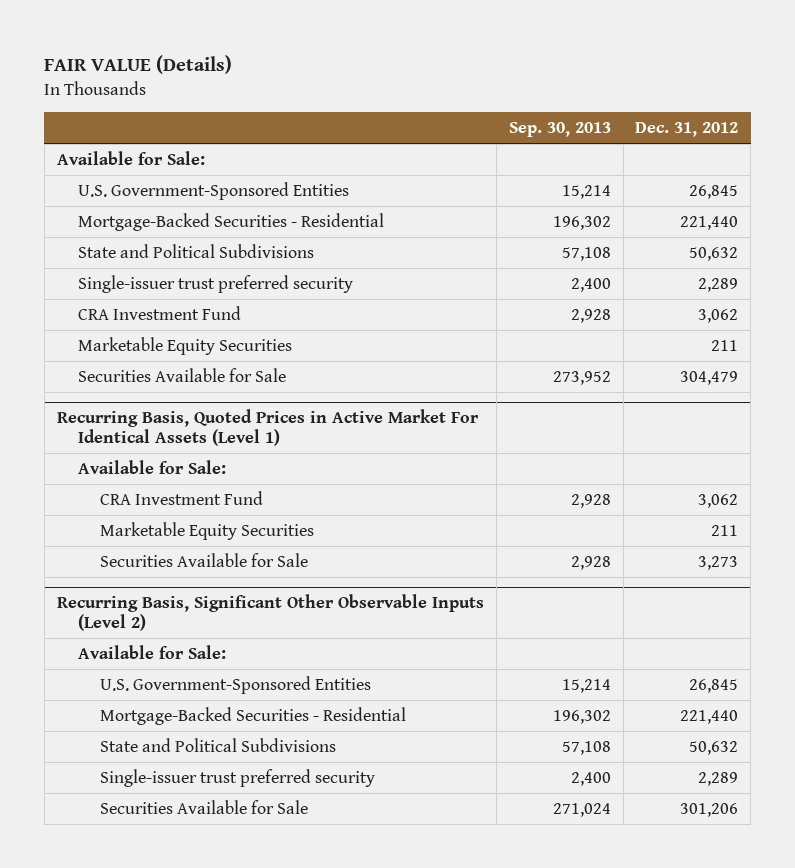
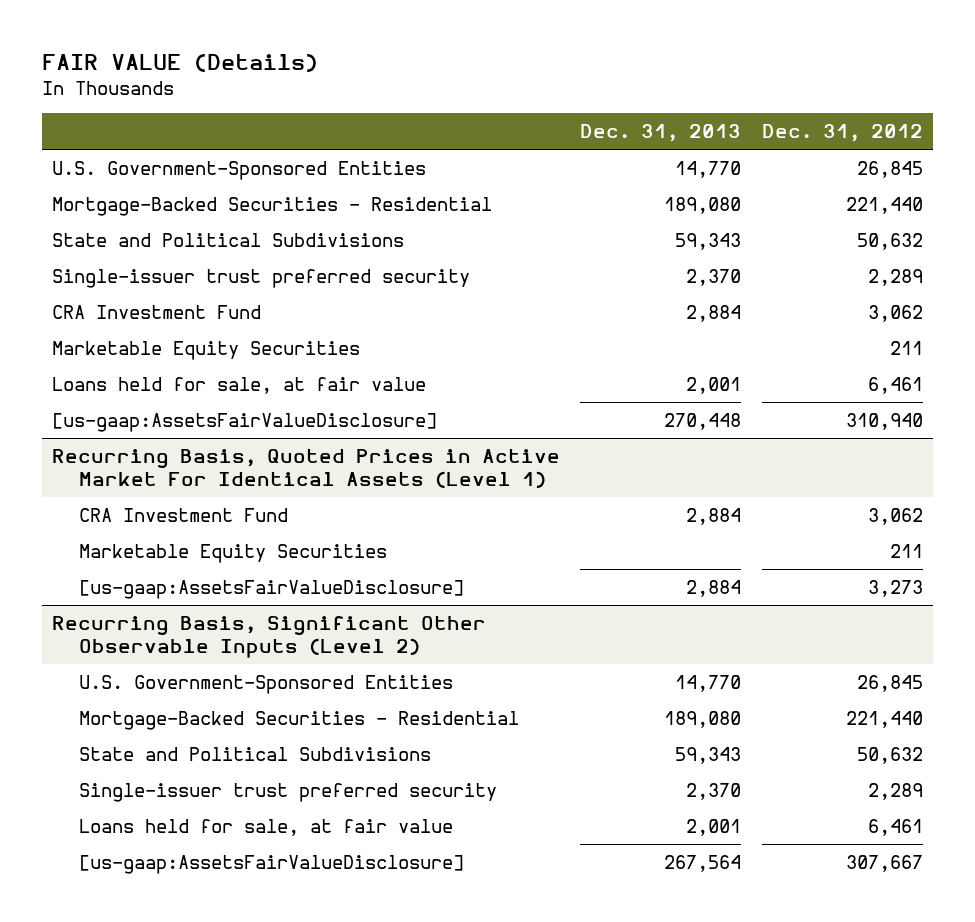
[508,122,611,138] Sep. 30, 2013 -> none
none -> [580,124,742,143] Dec. 31, 2013
[56,151,205,166] Available for Sale: -> none
[78,368,287,383] Securities Available for Sale -> none
none -> [52,376,427,394] Loans held for sale, at fair value
none -> [52,412,438,432] [us-gaap:AssetsFairValueDisclosure]
[78,460,227,475] Available for Sale: -> none
[99,553,308,568] Securities Available for Sale -> [79,579,465,599] [us-gaap:AssetsFairValueDisclosure]
[78,645,227,660] Available for Sale: -> none
[99,800,308,815] Securities Available for Sale -> none
none -> [79,818,454,836] Loans held for sale, at fair value
none -> [79,854,465,874] [us-gaap:AssetsFairValueDisclosure]

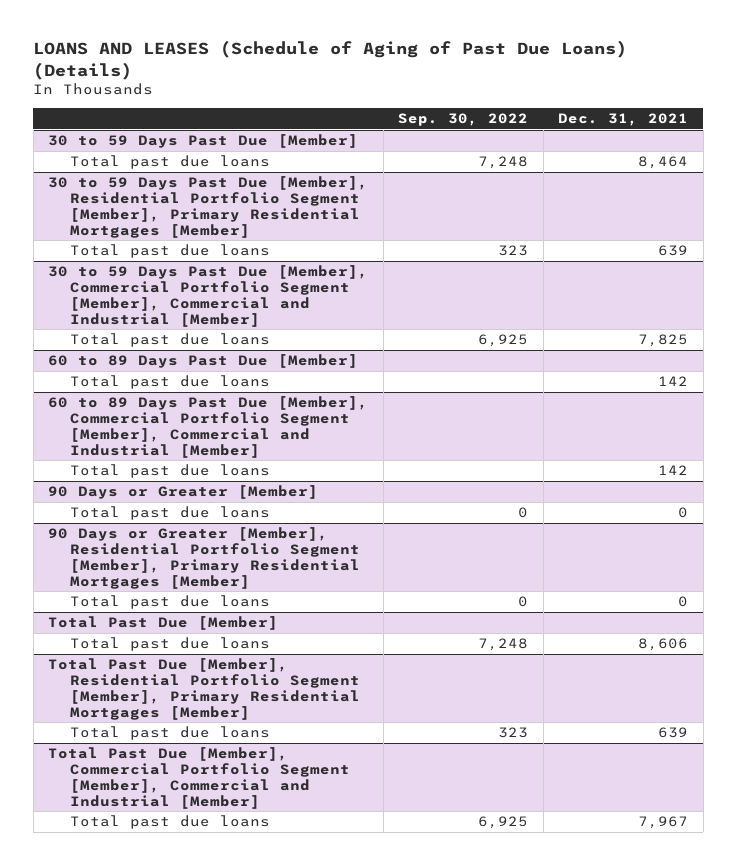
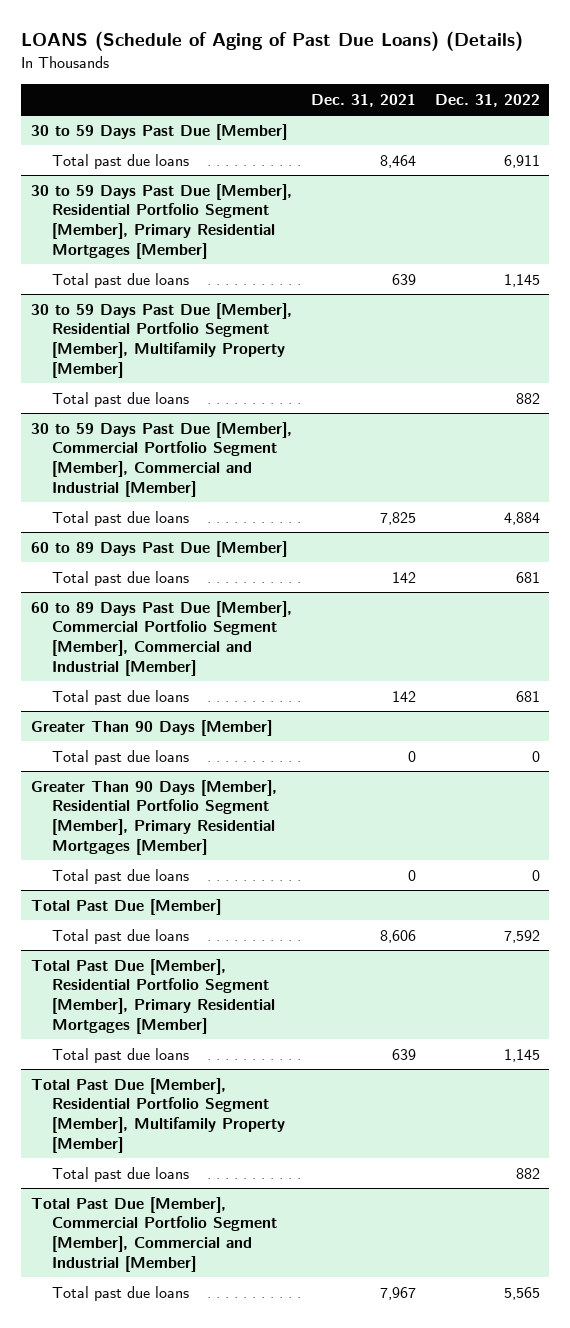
[33,40,628,80] LOANS AND LEASES (Schedule of Aging of Past Due Loans) (Details) -> [21,31,524,52] LOANS (Schedule of Aging of Past Due Loans) (Details)
[398,113,529,127] Sep. 30, 2022 -> none
none -> [434,93,540,107] Dec. 31, 2022
none -> [30,302,292,378] 30 to 59 Days Past Due [Member], Residential Portfolio Segment [Member], Multifamily Property [Member]
none -> [52,391,190,407] Total past due loans
[48,485,319,500] 90 Days or Greater [Member] -> [30,719,272,736] Greater Than 90 Days [Member]
[48,527,360,589] 90 Days or Greater [Member], Residential Portfolio Segment [Member], Primary Residential Mortgages [Member] -> [30,779,277,855] Greater Than 90 Days [Member], Residential Portfolio Segment [Member], Primary Residential Mortgages [Member]
none -> [30,1077,286,1153] Total Past Due [Member], Residential Portfolio Segment [Member], Multifamily Property [Member]
none -> [52,1166,190,1182] Total past due loans

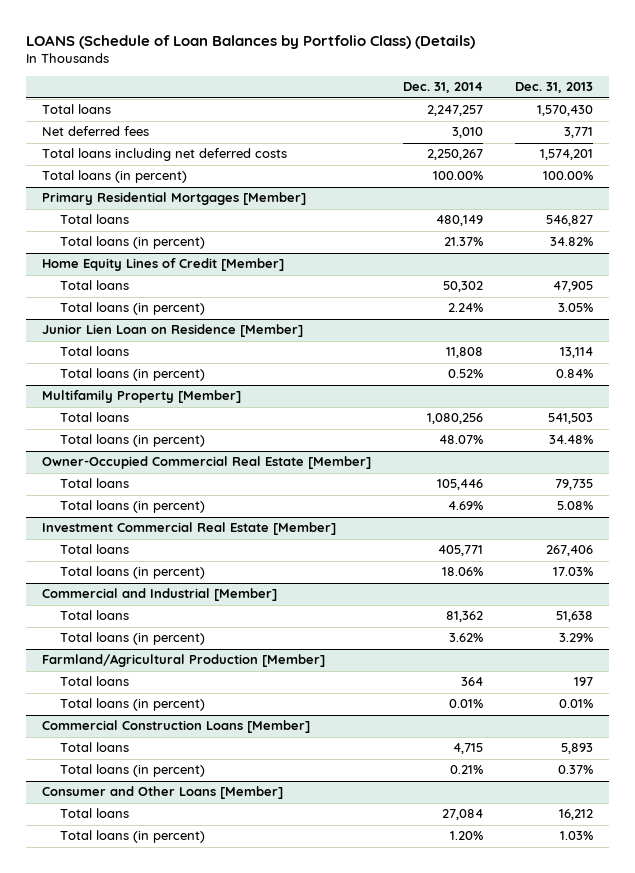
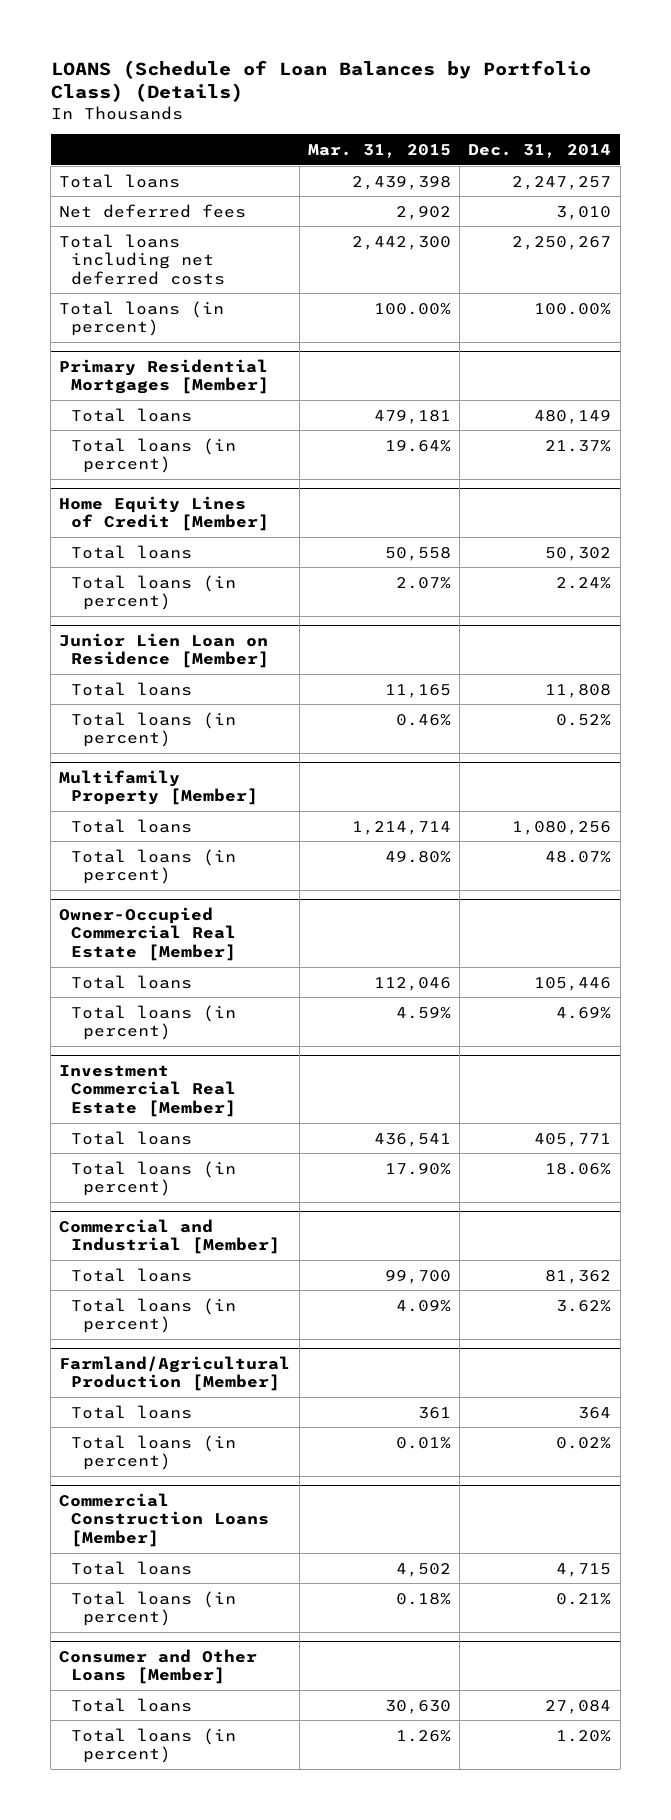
[514,82,593,94] Dec. 31, 2013 -> none
none -> [307,143,451,158] Mar. 31, 2015
[448,699,483,709] 0.01% -> [556,1436,612,1449] 0.02%

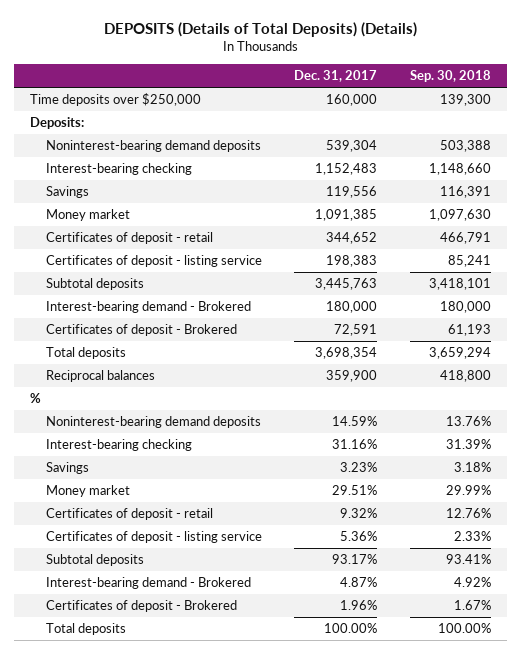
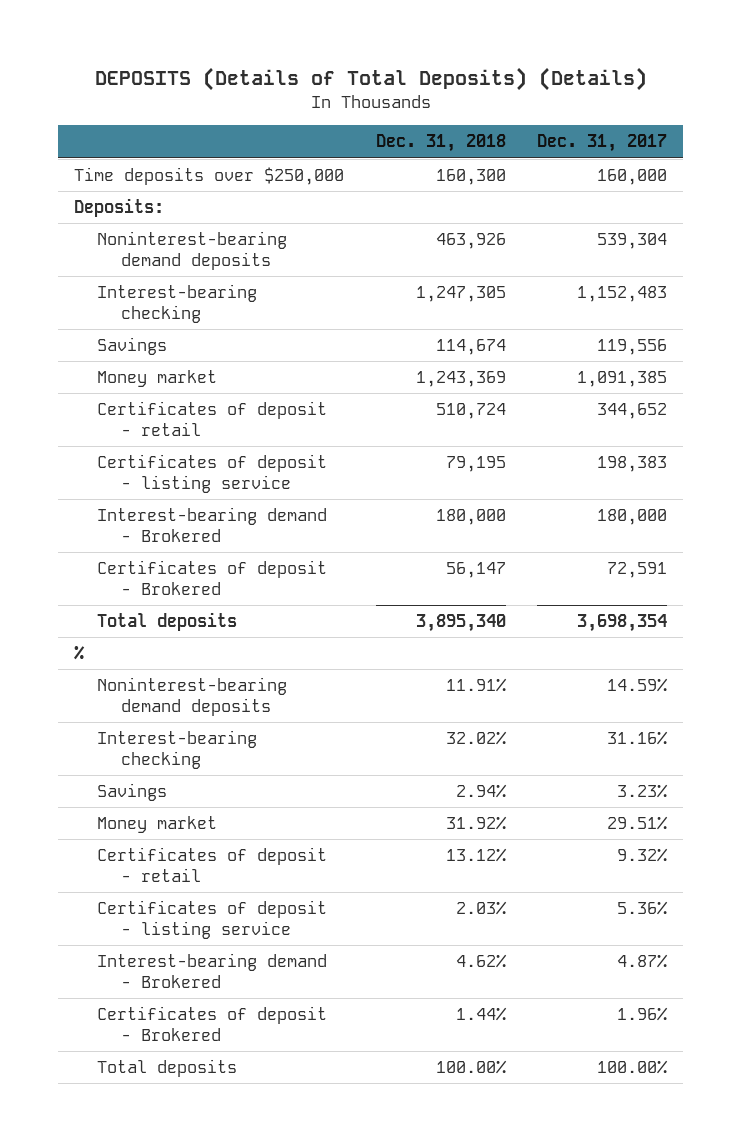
[409,70,491,83] Sep. 30, 2018 -> none
none -> [375,134,506,153] Dec. 31, 2018
[45,278,144,291] Subtotal deposits -> none
[45,370,155,383] Reciprocal balances -> none
[45,554,144,567] Subtotal deposits -> none

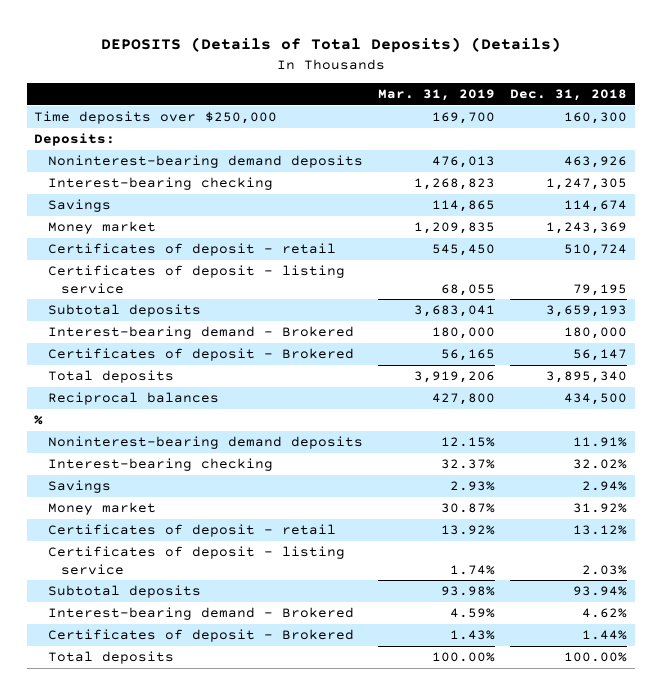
[537,134,668,153] Dec. 31, 2017 -> none
none -> [377,89,495,102] Mar. 31, 2019
none -> [47,304,201,318] Subtotal deposits
none -> [47,392,219,406] Reciprocal balances
none -> [47,585,201,599] Subtotal deposits

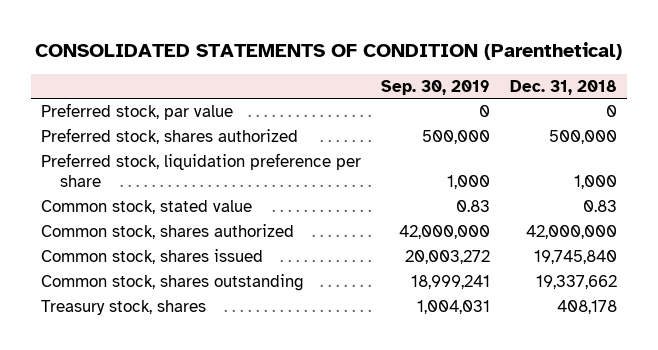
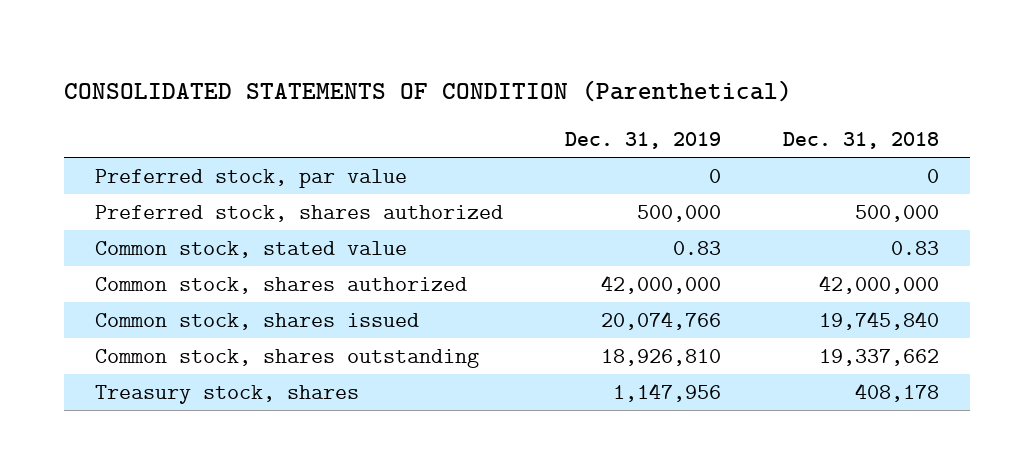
[380,79,490,95] Sep. 30, 2019 -> none
none -> [565,132,722,150] Dec. 31, 2019
[40,152,361,188] Preferred stock, liquidation preference per share -> none

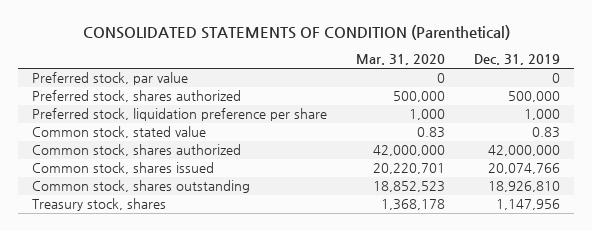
[783,132,940,150] Dec. 31, 2018 -> none
none -> [355,54,445,66] Mar. 31, 2020
none -> [32,108,328,122] Preferred stock, liquidation preference per share

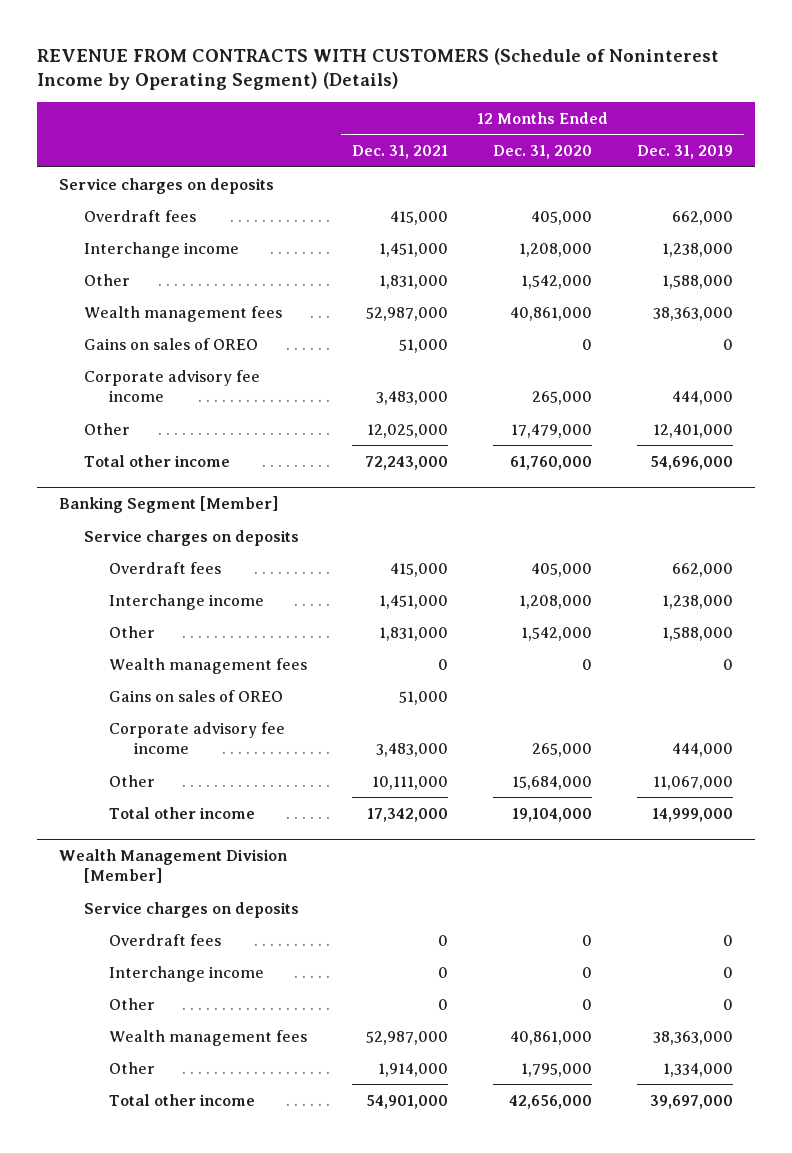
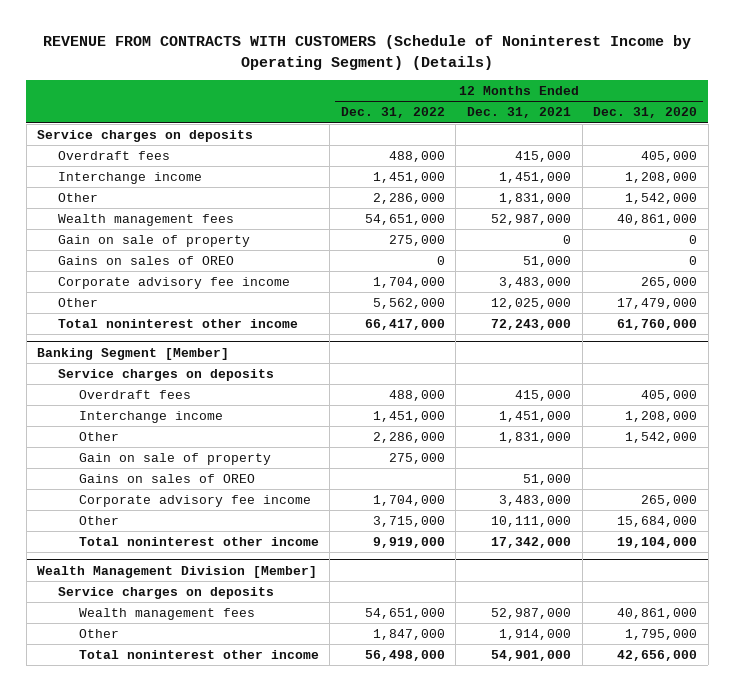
[637,145,734,160] Dec. 31, 2019 -> none
none -> [340,107,445,119] Dec. 31, 2022
none -> [57,235,250,248] Gain on sale of property
[84,454,231,467] Total other income -> [57,319,298,329] Total noninterest other income
[109,657,308,674] Wealth management fees -> none
none -> [78,453,271,466] Gain on sale of property
[109,806,256,819] Total other income -> [78,537,319,547] Total noninterest other income
[109,933,222,946] Overdraft fees -> none
[109,965,265,982] Interchange income -> none
[109,997,156,1010] Other -> none
[109,1093,256,1106] Total other income -> [78,650,319,660] Total noninterest other income

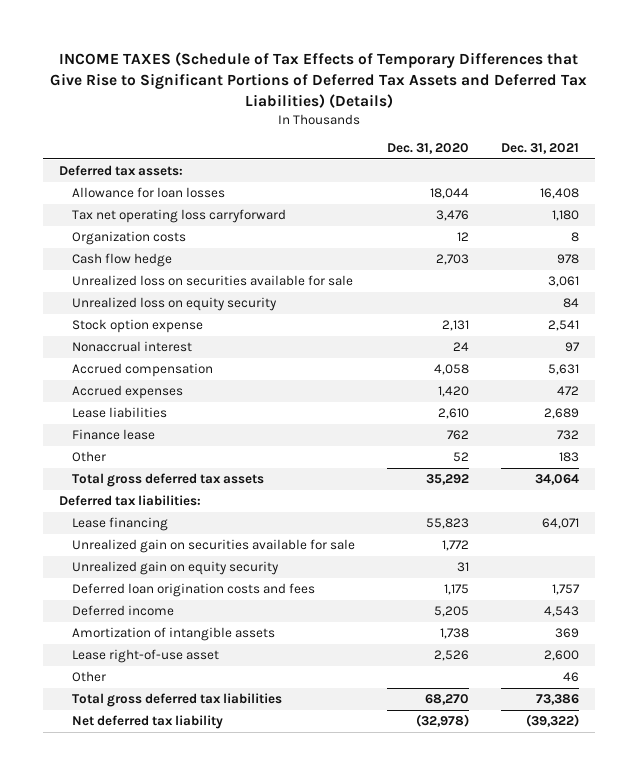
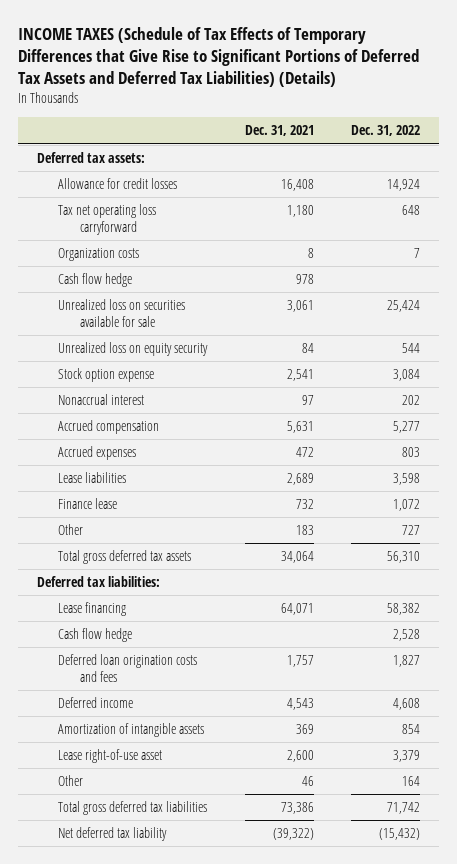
[387,143,470,155] Dec. 31, 2020 -> none
none -> [350,125,420,137] Dec. 31, 2022
[72,187,226,199] Allowance for loan losses -> [58,178,178,190] Allowance for credit losses
[72,539,356,554] Unrealized gain on securities available for sale -> none
[72,561,280,576] Unrealized gain on equity security -> none
none -> [58,628,133,643] Cash flow hedge

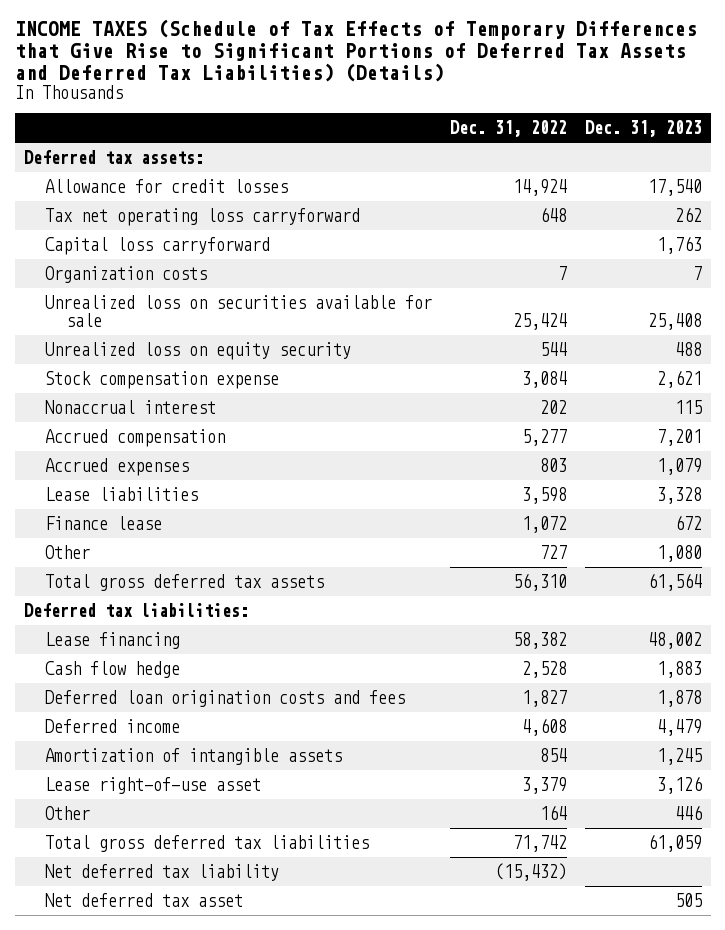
[244,125,314,137] Dec. 31, 2021 -> none
none -> [584,119,702,137] Dec. 31, 2023
none -> [44,237,270,256] Capital loss carryforward
[58,273,133,288] Cash flow hedge -> none
[58,368,155,383] Stock option expense -> [44,371,279,390] Stock compensation expense
none -> [44,893,243,908] Net deferred tax asset

